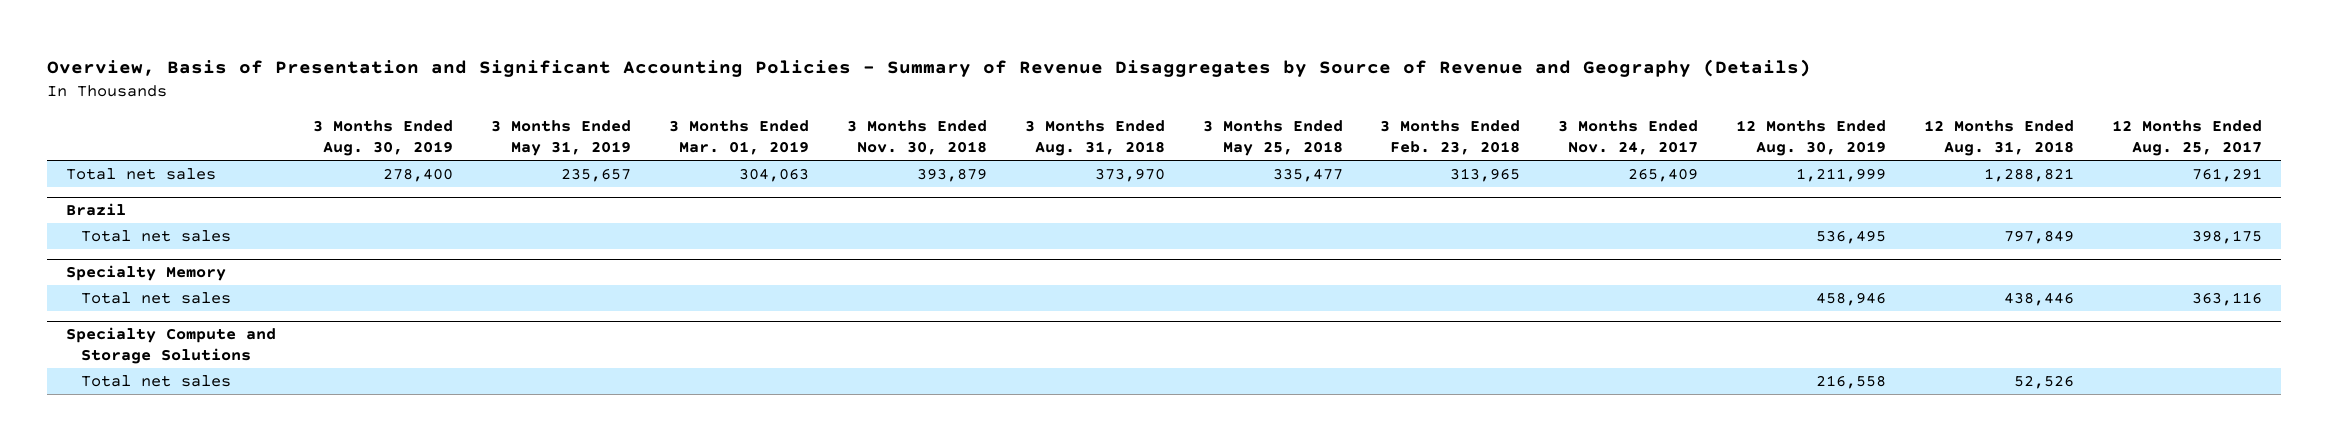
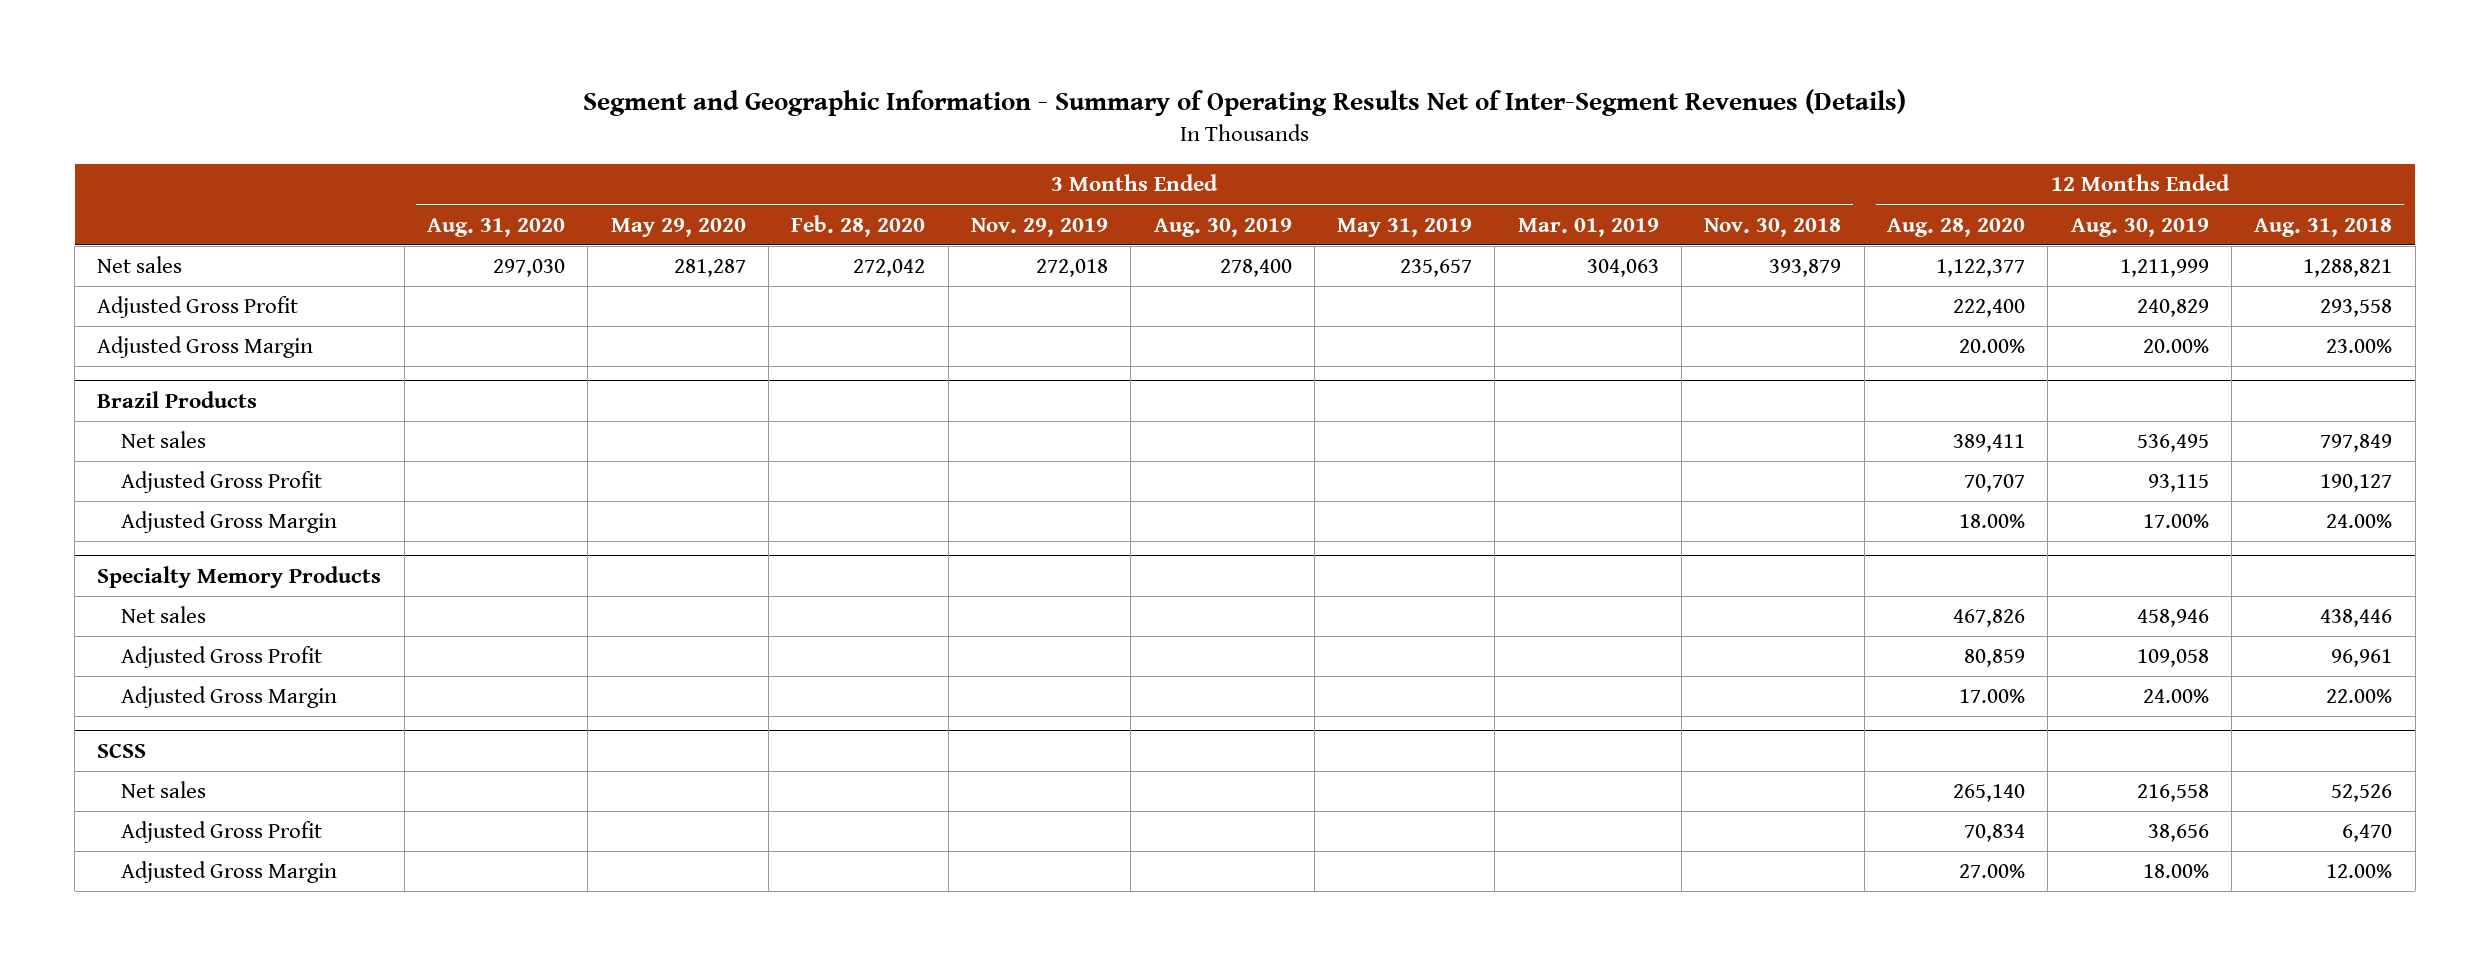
[46,59,1811,78] Overview, Basis of Presentation and Significant Accounting Policies - Summary of Revenue Disaggregates by Source of Revenue and Geography (Details) -> [582,89,1906,117] Segment and Geographic Information - Summary of Operating Results Net of Inter-Segment Revenues (Details)
[1024,120,1165,157] 3 Months Ended Aug. 31, 2018 -> none
[1202,120,1343,157] 3 Months Ended May 25, 2018 -> none
[1380,120,1521,156] 3 Months Ended Feb. 23, 2018 -> none
[1558,120,1699,156] 3 Months Ended Nov. 24, 2017 -> none
[2111,120,2262,157] 12 Months Ended Aug. 25, 2017 -> none
none -> [426,217,565,237] Aug. 31, 2020
none -> [610,217,746,237] May 29, 2020
none -> [791,214,926,237] Feb. 28, 2020
none -> [970,217,1108,237] Nov. 29, 2019
none -> [1887,217,2026,237] Aug. 28, 2020
[65,167,216,180] Total net sales -> [97,256,183,274] Net sales
none -> [97,296,299,319] Adjusted Gross Profit
none -> [97,336,314,359] Adjusted Gross Margin
[65,203,126,217] Brazil -> [97,390,258,408] Brazil Products
[81,229,232,242] Total net sales -> [120,431,206,449] Net sales
none -> [120,471,322,494] Adjusted Gross Profit
none -> [120,511,337,534] Adjusted Gross Margin
[65,265,226,282] Specialty Memory -> [97,565,382,588] Specialty Memory Products
[81,291,232,304] Total net sales -> [120,606,206,624] Net sales
none -> [120,646,322,669] Adjusted Gross Profit
none -> [120,686,337,709] Adjusted Gross Margin
[65,327,276,365] Specialty Compute and Storage Solutions -> [97,742,147,758] SCSS
[81,374,232,387] Total net sales -> [120,781,206,799] Net sales
none -> [120,821,322,844] Adjusted Gross Profit
none -> [120,861,337,884] Adjusted Gross Margin

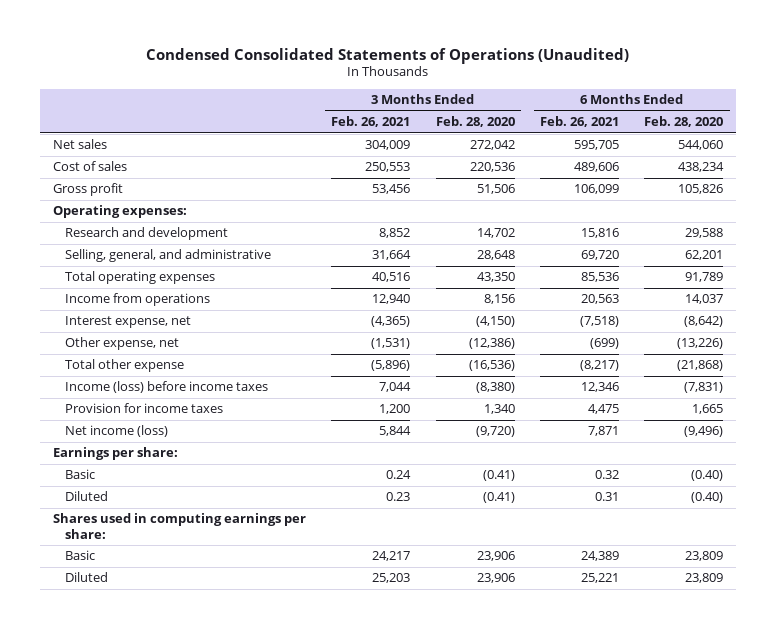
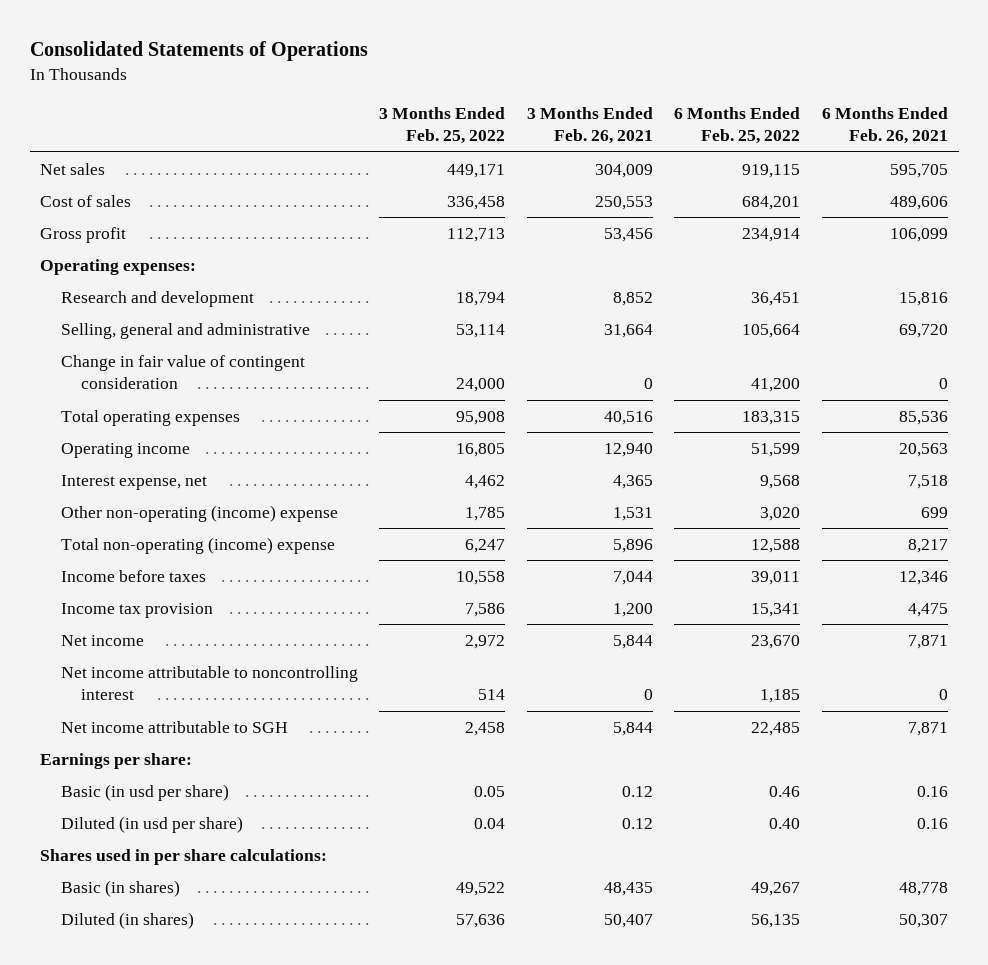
[146,47,630,64] Condensed Consolidated Statements of Operations (Unaudited) -> [29,41,368,62] Consolidated Statements of Operations
[435,116,515,128] Feb. 28, 2020 -> none
[644,116,724,128] Feb. 28, 2020 -> none
none -> [379,106,506,145] 3 Months Ended Feb. 25, 2022
none -> [674,106,801,145] 6 Months Ended Feb. 25, 2022
[65,249,272,263] Selling, general, and administrative -> [60,322,310,339] Selling, general and administrative
none -> [60,354,305,390] Change in fair value of contingent consideration
[65,293,211,307] Income from operations -> [60,442,190,458] Operating income
[371,316,411,328] (4,365) -> [612,474,653,489] 4,365
[580,316,620,328] (7,518) -> [907,474,948,489] 7,518
[65,337,180,351] Other expense, net -> [60,504,338,522] Other non-operating (income) expense
[371,338,411,350] (1,531) -> [612,506,653,521] 1,531
[590,338,620,350] (699) -> [920,506,948,518] 699
[65,359,185,373] Total other expense -> [60,536,335,554] Total non-operating (income) expense
[371,360,411,372] (5,896) -> [612,538,653,553] 5,896
[580,360,620,372] (8,217) -> [907,538,948,553] 8,217
[65,381,269,394] Income (loss) before income taxes -> [60,569,206,582] Income before taxes
[65,403,224,414] Provision for income taxes -> [60,602,213,618] Income tax provision
none -> [60,634,144,646] Net income
none -> [60,665,358,701] Net income attributable to noncontrolling interest
[65,425,169,438] Net income (loss) -> [60,720,288,733] Net income attributable to SGH
[65,469,96,480] Basic -> [60,783,229,801] Basic (in usd per share)
[386,470,412,480] 0.24 -> [621,785,653,797] 0.12
[595,470,620,480] 0.32 -> [916,785,948,797] 0.16
[65,491,109,502] Diluted -> [60,815,243,833] Diluted (in usd per share)
[386,492,411,502] 0.23 -> [621,817,653,829] 0.12
[595,492,620,502] 0.31 -> [916,817,948,829] 0.16
[52,513,306,539] Shares used in computing earnings per share: -> [40,848,328,865] Shares used in per share calculations:
[65,550,96,561] Basic -> [60,879,180,897] Basic (in shares)
[372,551,411,562] 24,217 -> [603,881,653,896] 48,435
[581,551,620,562] 24,389 -> [898,881,948,896] 48,778
[65,572,109,583] Diluted -> [60,911,194,929] Diluted (in shares)
[372,573,411,584] 25,203 -> [603,913,653,928] 50,407
[581,573,620,584] 25,221 -> [898,913,948,928] 50,307

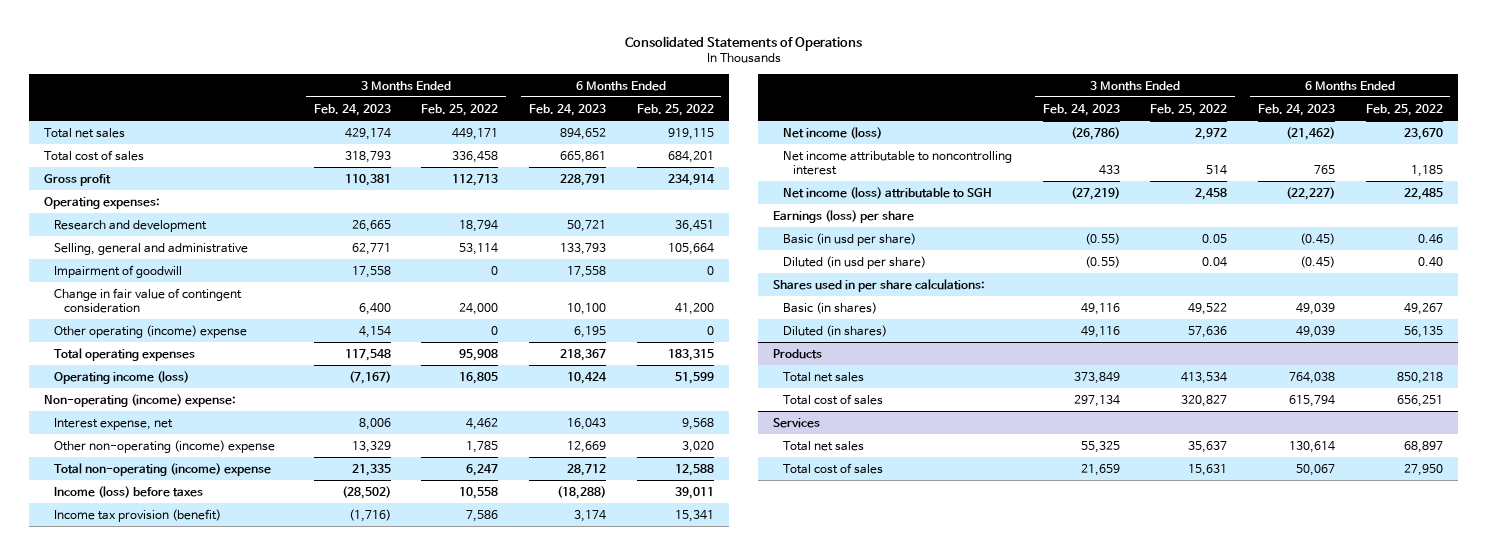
[526,106,653,145] 3 Months Ended Feb. 26, 2021 -> none
[821,106,948,145] 6 Months Ended Feb. 26, 2021 -> none
none -> [313,103,391,116] Feb. 24, 2023
none -> [529,103,607,116] Feb. 24, 2023
[40,162,106,175] Net sales -> [44,127,126,138] Total net sales
[40,194,132,207] Cost of sales -> [44,149,145,161] Total cost of sales
none -> [54,264,183,278] Impairment of goodwill
none -> [54,324,248,338] Other operating (income) expense
[60,442,190,458] Operating income -> [54,370,190,384] Operating income (loss)
none -> [44,393,237,407] Non-operating (income) expense:
[60,569,206,582] Income before taxes -> [54,485,204,498] Income (loss) before taxes
[60,602,213,618] Income tax provision -> [54,508,222,522] Income tax provision (benefit)
[60,634,144,646] Net income -> [782,126,882,139] Net income (loss)
[60,720,288,733] Net income attributable to SGH -> [782,186,992,199] Net income (loss) attributable to SGH
[40,752,193,769] Earnings per share: -> [773,209,915,223] Earnings (loss) per share
none -> [773,348,823,359] Products
none -> [782,371,864,382] Total net sales
none -> [782,393,883,405] Total cost of sales
none -> [773,417,821,428] Services
none -> [782,440,864,451] Total net sales
none -> [782,462,883,474] Total cost of sales

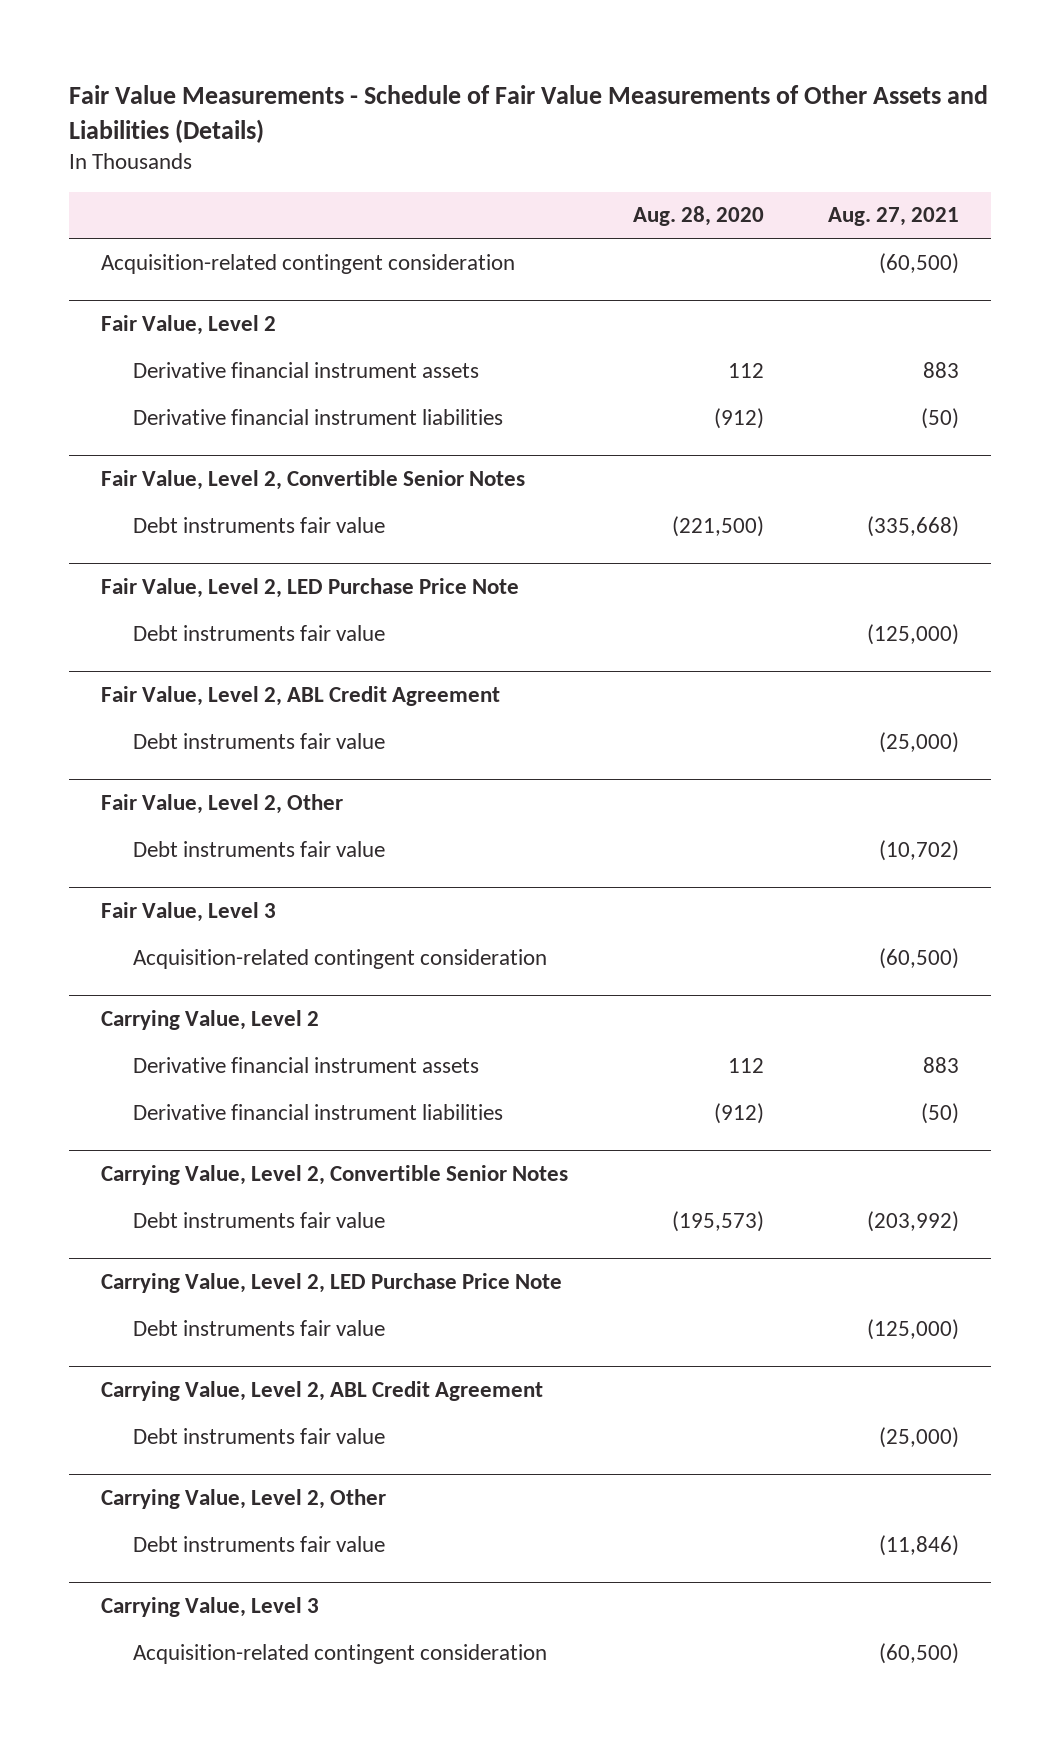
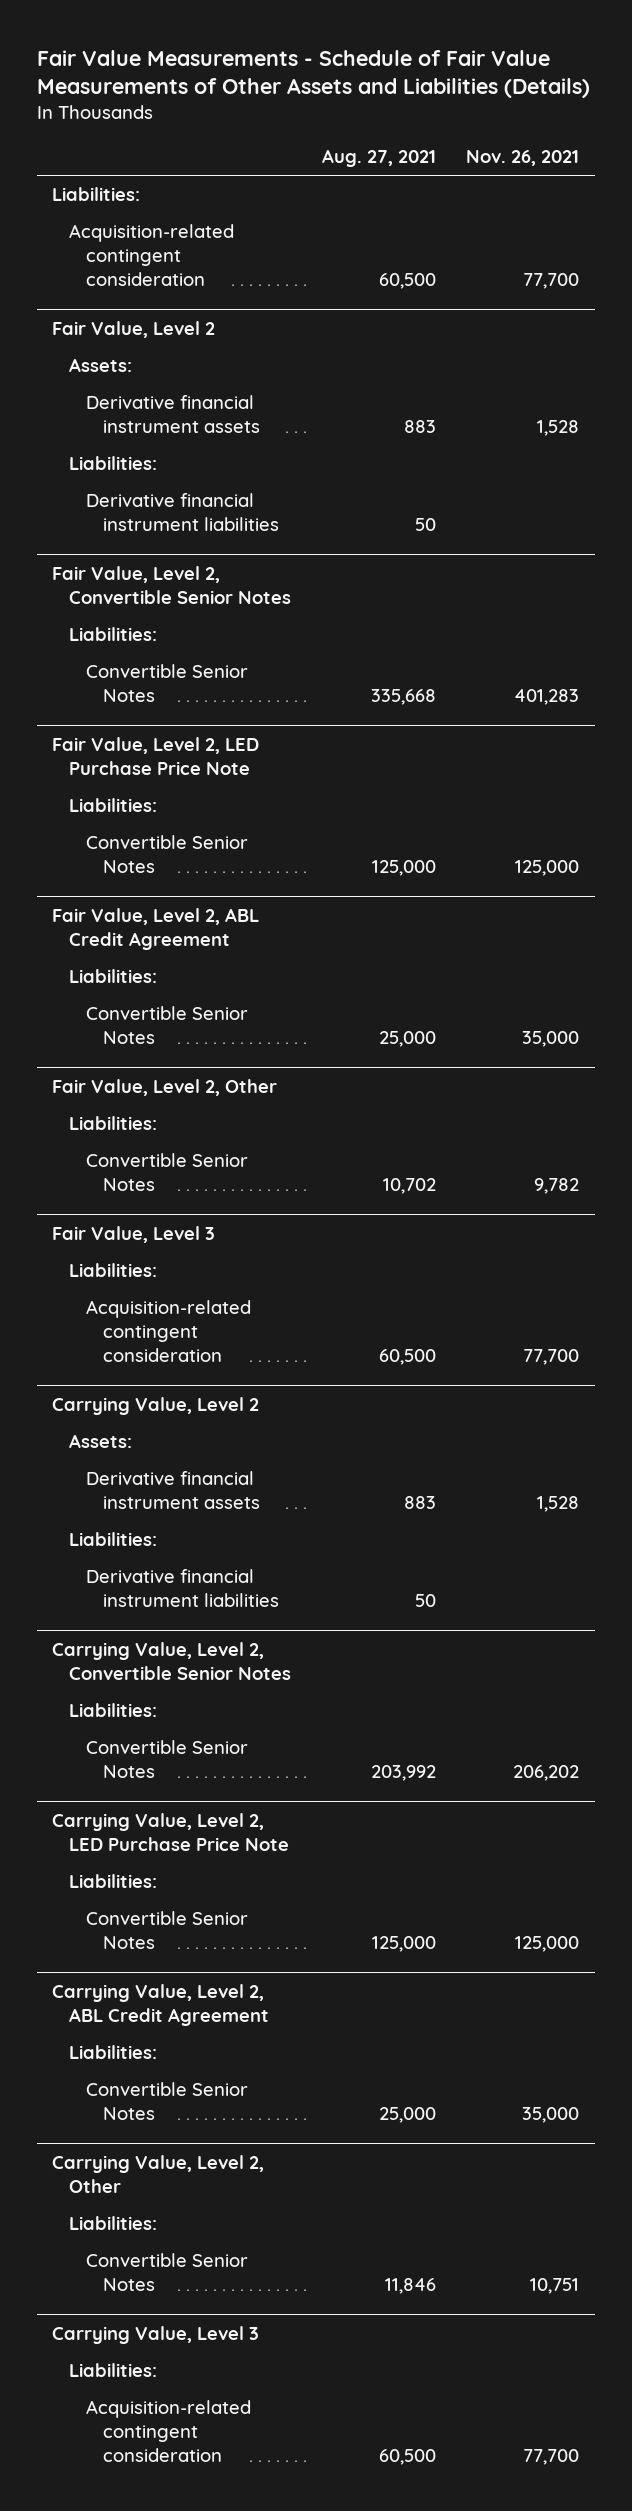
[632,206,764,227] Aug. 28, 2020 -> none
none -> [466,150,580,167] Nov. 26, 2021
none -> [52,187,141,202] Liabilities:
[879,252,960,274] (60,500) -> [378,272,436,289] 60,500
none -> [69,358,133,373] Assets:
none -> [69,456,158,471] Liabilities:
[921,407,960,429] (50) -> [414,517,436,531] 50
[132,516,385,533] Debt instruments fair value -> none
none -> [69,627,158,642] Liabilities:
none -> [86,664,249,702] Convertible Senior Notes
[132,624,385,641] Debt instruments fair value -> none
none -> [69,798,158,813] Liabilities:
none -> [86,835,249,873] Convertible Senior Notes
[132,732,385,749] Debt instruments fair value -> none
none -> [69,969,158,984] Liabilities:
none -> [86,1006,249,1044] Convertible Senior Notes
[132,840,385,857] Debt instruments fair value -> none
none -> [69,1116,158,1131] Liabilities:
none -> [86,1153,249,1191] Convertible Senior Notes
none -> [69,1263,158,1278] Liabilities:
[879,947,960,969] (60,500) -> [378,1348,436,1365] 60,500
none -> [69,1434,133,1449] Assets:
none -> [69,1532,158,1547] Liabilities:
[921,1102,960,1124] (50) -> [414,1593,436,1607] 50
[132,1211,385,1228] Debt instruments fair value -> none
none -> [69,1703,158,1718] Liabilities:
none -> [86,1740,249,1778] Convertible Senior Notes
[132,1319,385,1336] Debt instruments fair value -> none
none -> [69,1874,158,1889] Liabilities:
none -> [86,1911,249,1949] Convertible Senior Notes
[132,1427,385,1444] Debt instruments fair value -> none
none -> [69,2045,158,2060] Liabilities:
none -> [86,2082,249,2120] Convertible Senior Notes
[132,1535,385,1552] Debt instruments fair value -> none
none -> [69,2216,158,2231] Liabilities:
none -> [86,2253,249,2291] Convertible Senior Notes
none -> [69,2363,158,2378] Liabilities:
[879,1642,960,1664] (60,500) -> [378,2448,436,2465] 60,500

